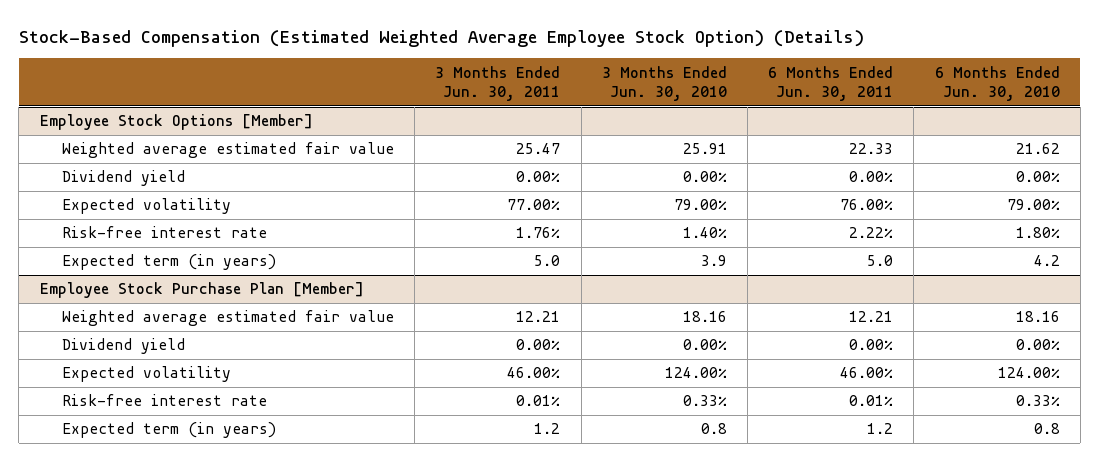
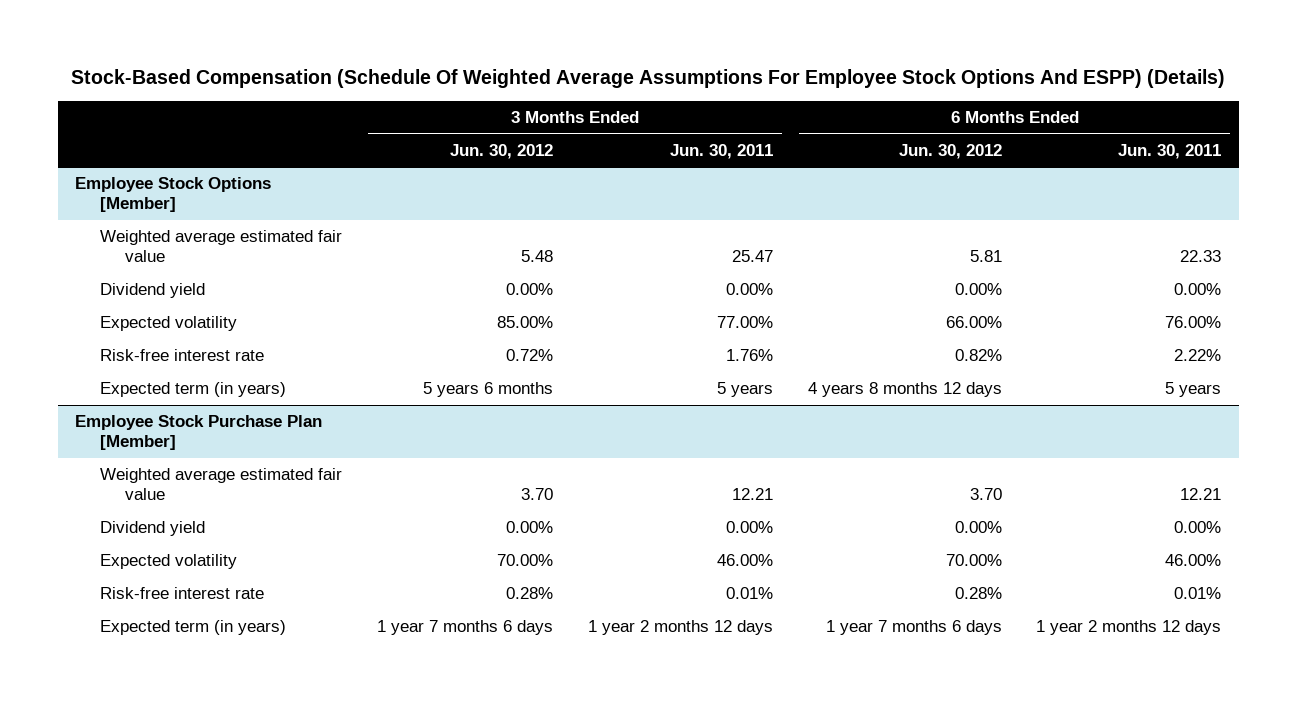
[18,29,864,47] Stock-Based Compensation (Estimated Weighted Average Employee Stock Option) (Details) -> [71,68,1226,88] Stock-Based Compensation (Schedule Of Weighted Average Assumptions For Employee Stock Options And ESPP) (Details)
[601,65,727,101] 3 Months Ended Jun. 30, 2010 -> none
[934,65,1060,101] 6 Months Ended Jun. 30, 2010 -> none
none -> [449,143,553,159] Jun. 30, 2012
none -> [898,143,1002,159] Jun. 30, 2012
[534,255,561,267] 5.0 -> [716,382,773,398] 5 years
[867,255,894,267] 5.0 -> [1165,382,1222,398] 5 years
[534,423,561,435] 1.2 -> [587,620,773,636] 1 year 2 months 12 days
[867,423,894,435] 1.2 -> [1036,620,1222,636] 1 year 2 months 12 days

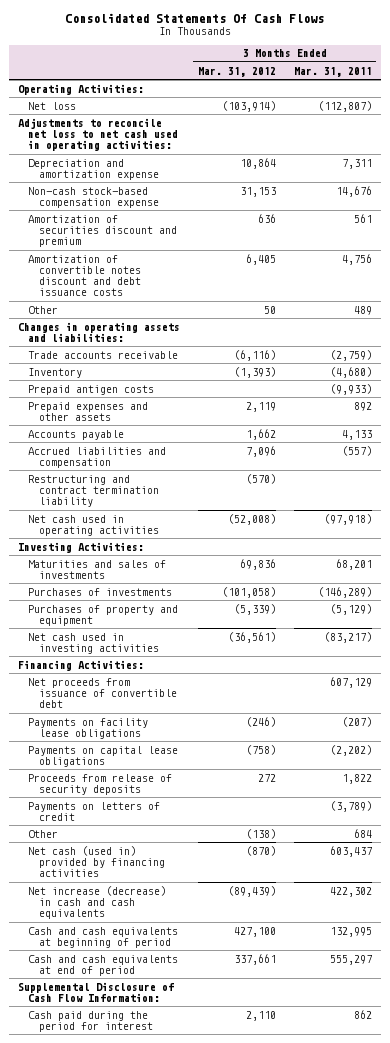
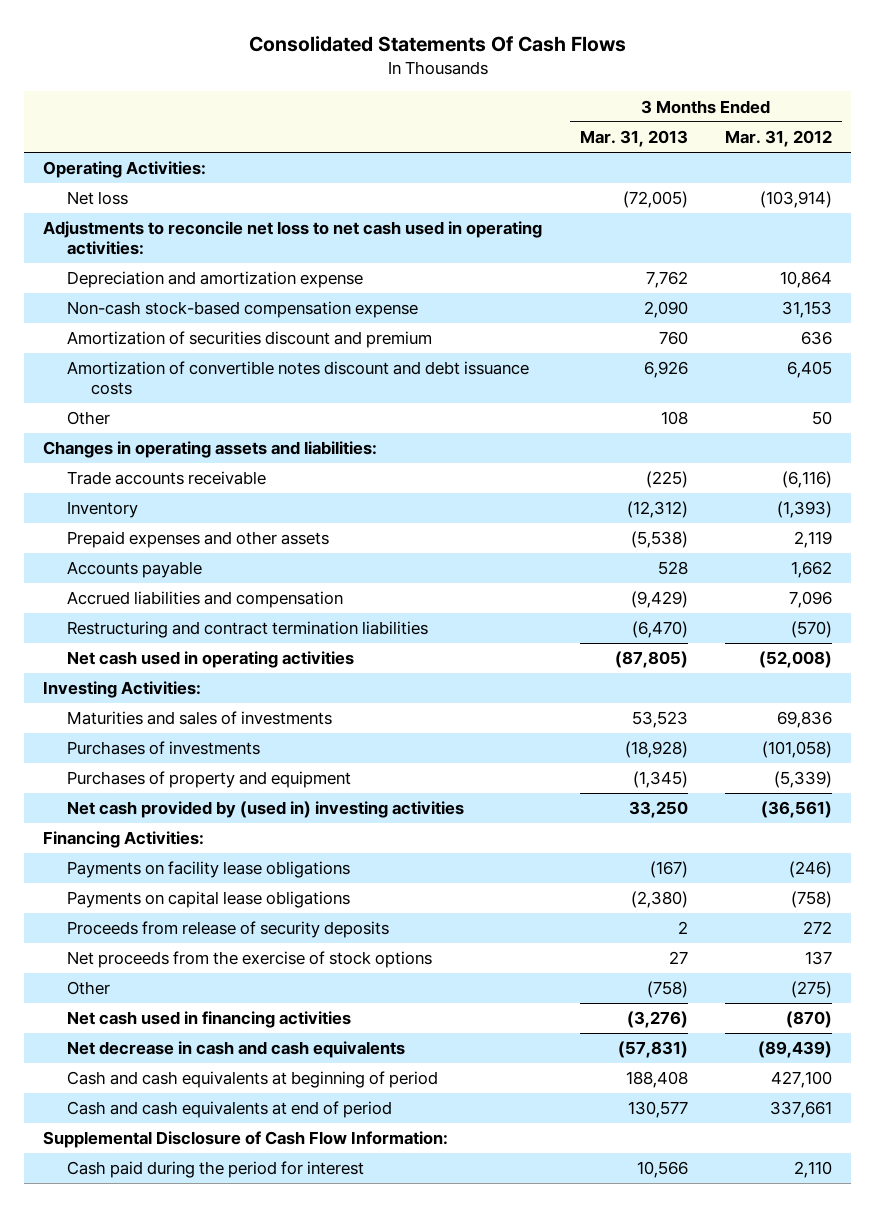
[293,66,372,77] Mar. 31, 2011 -> none
none -> [579,130,688,148] Mar. 31, 2013
[28,384,155,395] Prepaid antigen costs -> none
[28,474,159,508] Restructuring and contract termination liability -> [67,621,429,639] Restructuring and contract termination liabilities
[28,632,159,654] Net cash used in investing activities -> [67,801,465,819] Net cash provided by (used in) investing activities
[28,677,177,709] Net proceeds from issuance of convertible debt -> none
[28,801,161,821] Payments on letters of credit -> none
none -> [67,951,433,969] Net proceeds from the exercise of stock options
[245,828,276,839] (138) -> [791,981,833,999] (275)
[28,845,165,878] Net cash (used in) provided by financing activities -> [67,1011,352,1029] Net cash used in financing activities
[28,885,167,920] Net increase (decrease) in cash and cash equivalents -> [67,1041,406,1059] Net decrease in cash and cash equivalents

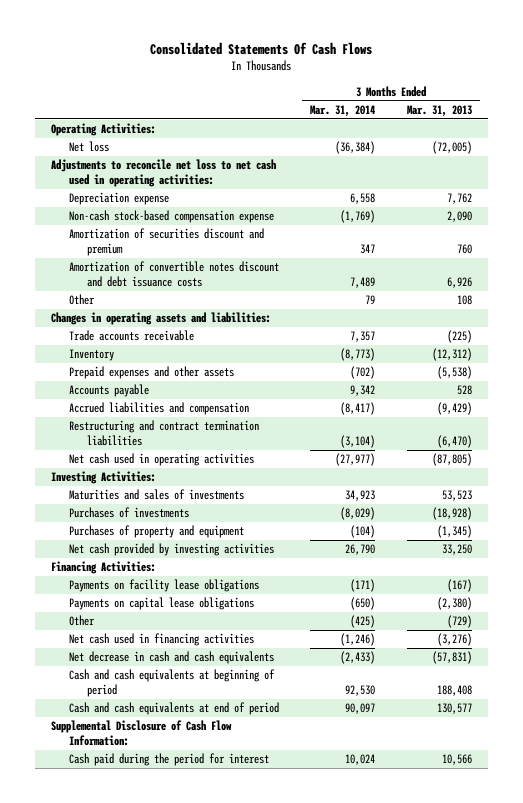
[725,130,833,148] Mar. 31, 2012 -> none
none -> [310,105,376,118] Mar. 31, 2014
[67,271,364,289] Depreciation and amortization expense -> [68,192,169,206] Depreciation expense
[67,801,465,819] Net cash provided by (used in) investing activities -> [68,543,274,557] Net cash provided by investing activities
[67,921,390,939] Proceeds from release of security deposits -> none
[67,951,433,969] Net proceeds from the exercise of stock options -> none
[646,981,688,999] (758) -> [446,615,472,629] (729)

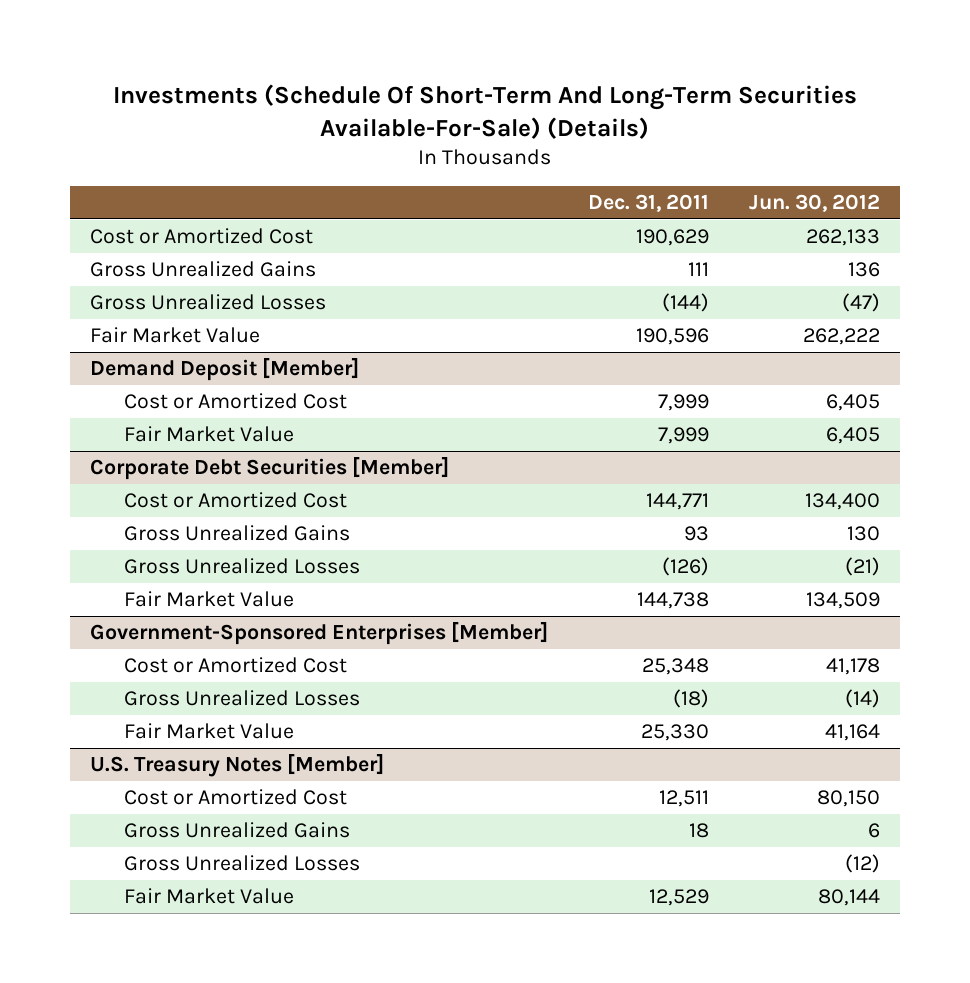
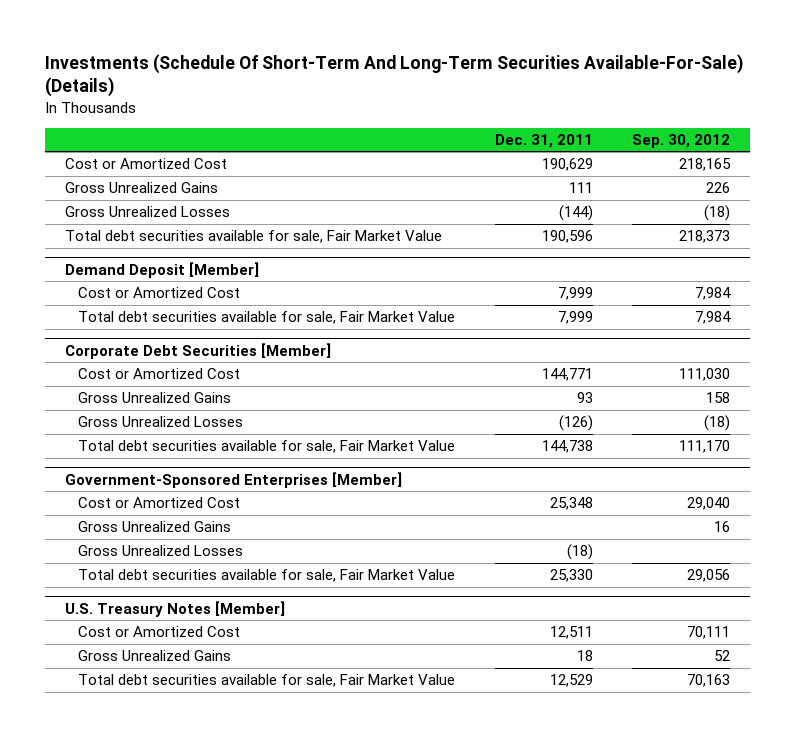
[748,193,880,212] Jun. 30, 2012 -> none
none -> [632,133,731,148] Sep. 30, 2012
[89,327,260,344] Fair Market Value -> [65,230,443,244] Total debt securities available for sale, Fair Market Value
[123,426,294,443] Fair Market Value -> [77,311,455,325] Total debt securities available for sale, Fair Market Value
[123,591,294,608] Fair Market Value -> [77,440,455,454] Total debt securities available for sale, Fair Market Value
none -> [77,521,231,533] Gross Unrealized Gains
[123,723,294,740] Fair Market Value -> [77,569,455,583] Total debt securities available for sale, Fair Market Value
[123,855,360,872] Gross Unrealized Losses -> none
[123,888,294,905] Fair Market Value -> [77,674,455,688] Total debt securities available for sale, Fair Market Value

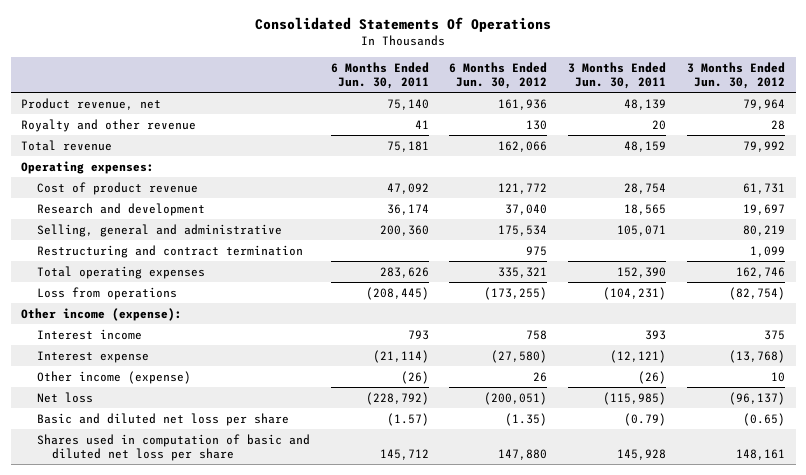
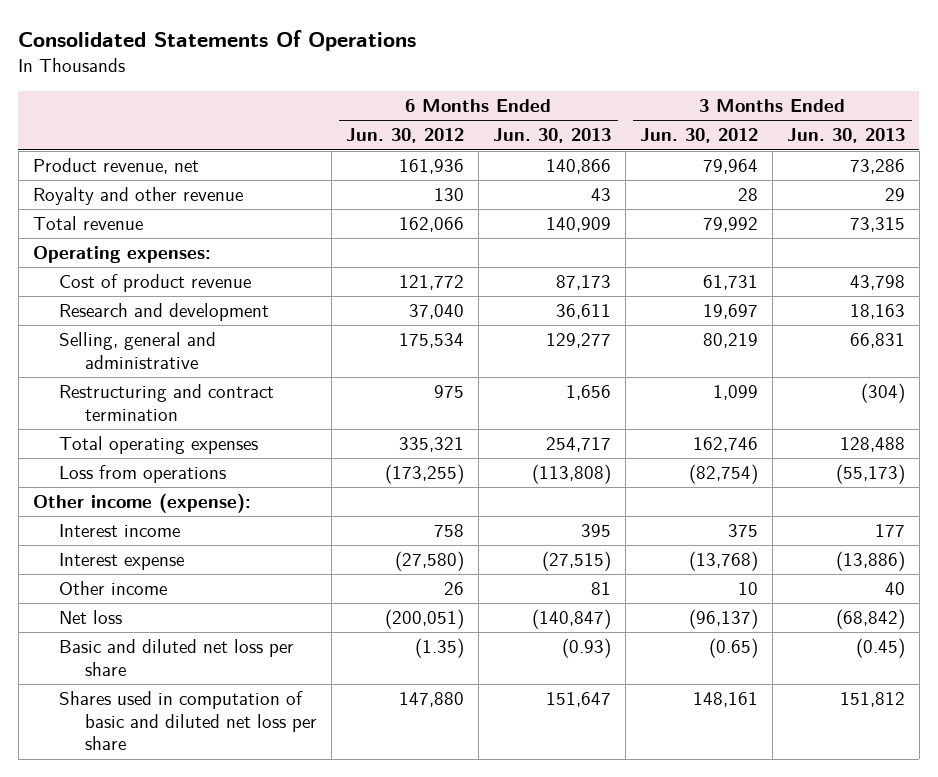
[330,61,429,90] 6 Months Ended Jun. 30, 2011 -> none
[568,61,667,90] 3 Months Ended Jun. 30, 2011 -> none
none -> [492,128,611,144] Jun. 30, 2013
none -> [786,128,905,144] Jun. 30, 2013
[36,370,191,384] Other income (expense) -> [58,581,167,596] Other income

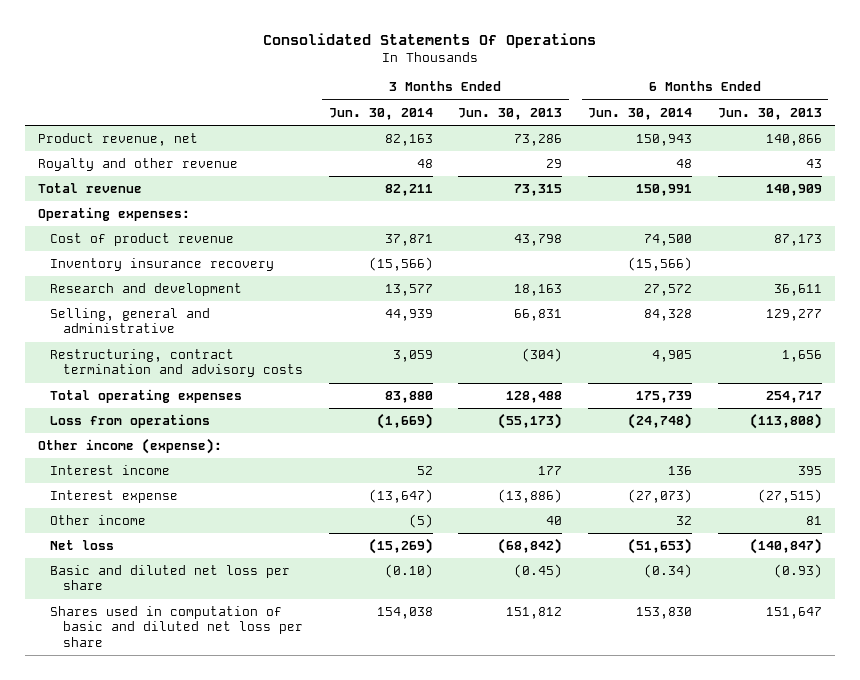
[345,128,464,144] Jun. 30, 2012 -> none
[639,128,758,144] Jun. 30, 2012 -> none
none -> [328,107,433,120] Jun. 30, 2014
none -> [588,107,693,120] Jun. 30, 2014
none -> [50,258,275,272] Inventory insurance recovery
[58,384,274,421] Restructuring and contract termination -> [50,349,303,378] Restructuring, contract termination and advisory costs

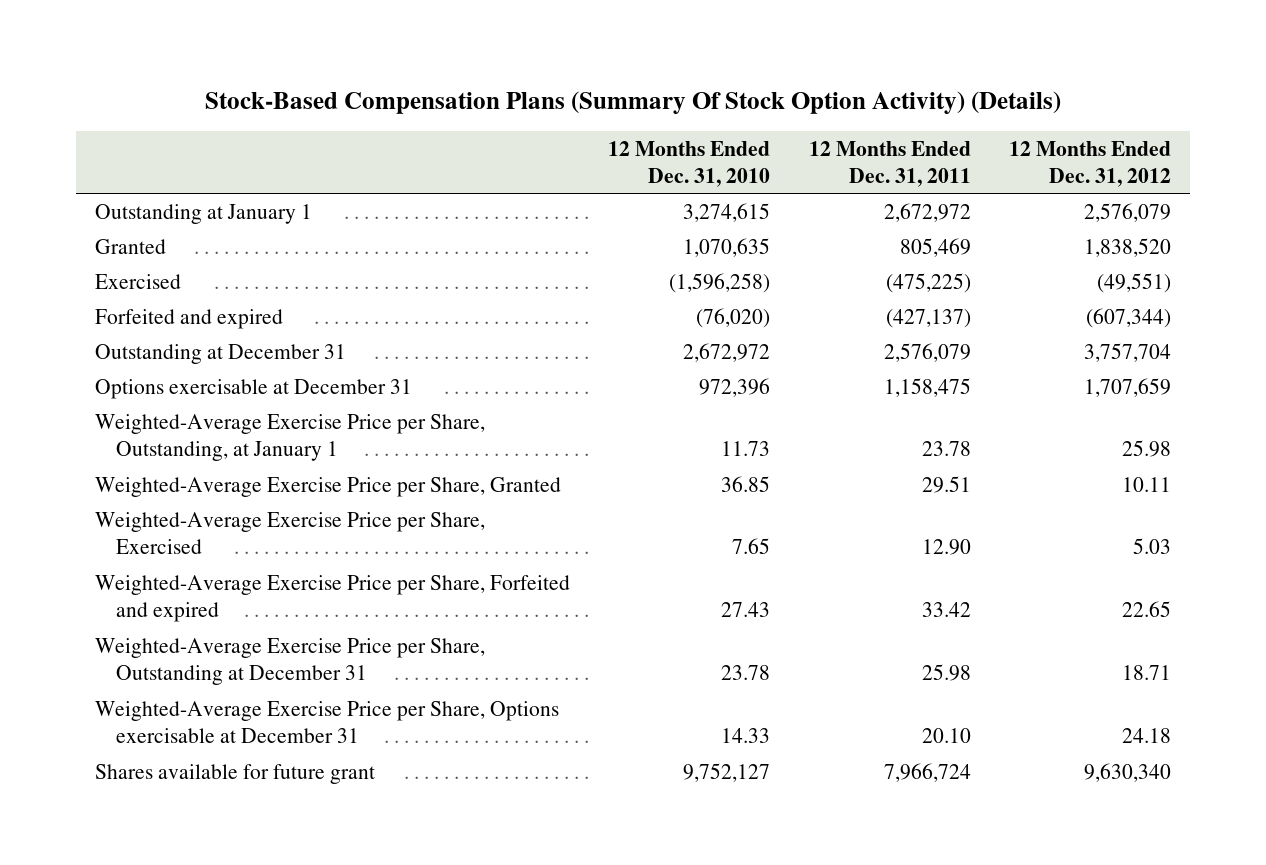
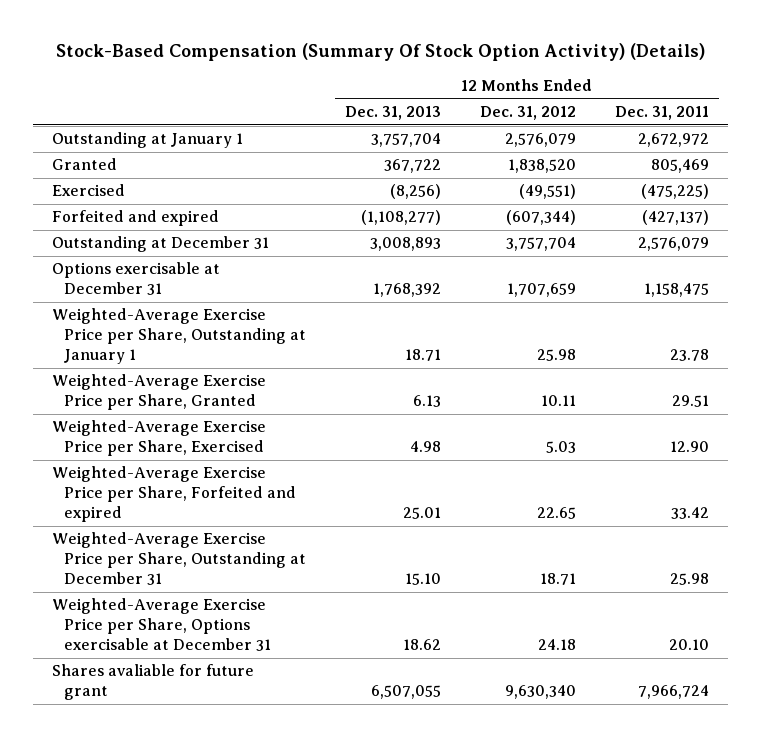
[204,91,1061,115] Stock-Based Compensation Plans (Summary Of Stock Option Activity) (Details) -> [55,43,705,62] Stock-Based Compensation (Summary Of Stock Option Activity) (Details)
[608,140,771,188] 12 Months Ended Dec. 31, 2010 -> none
none -> [345,106,442,121] Dec. 31, 2013
[94,413,485,462] Weighted-Average Exercise Price per Share, Outstanding, at January 1 -> [52,308,307,365] Weighted-Average Exercise Price per Share, Outstanding at January 1
[94,763,375,784] Shares available for future grant -> [52,664,255,701] Shares avaliable for future grant

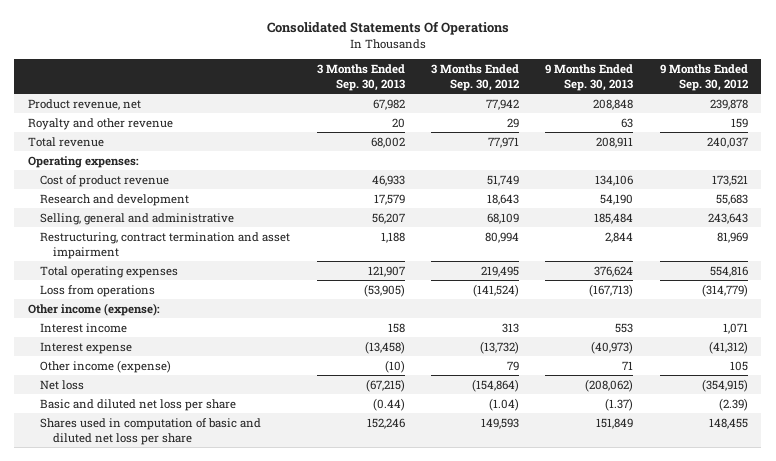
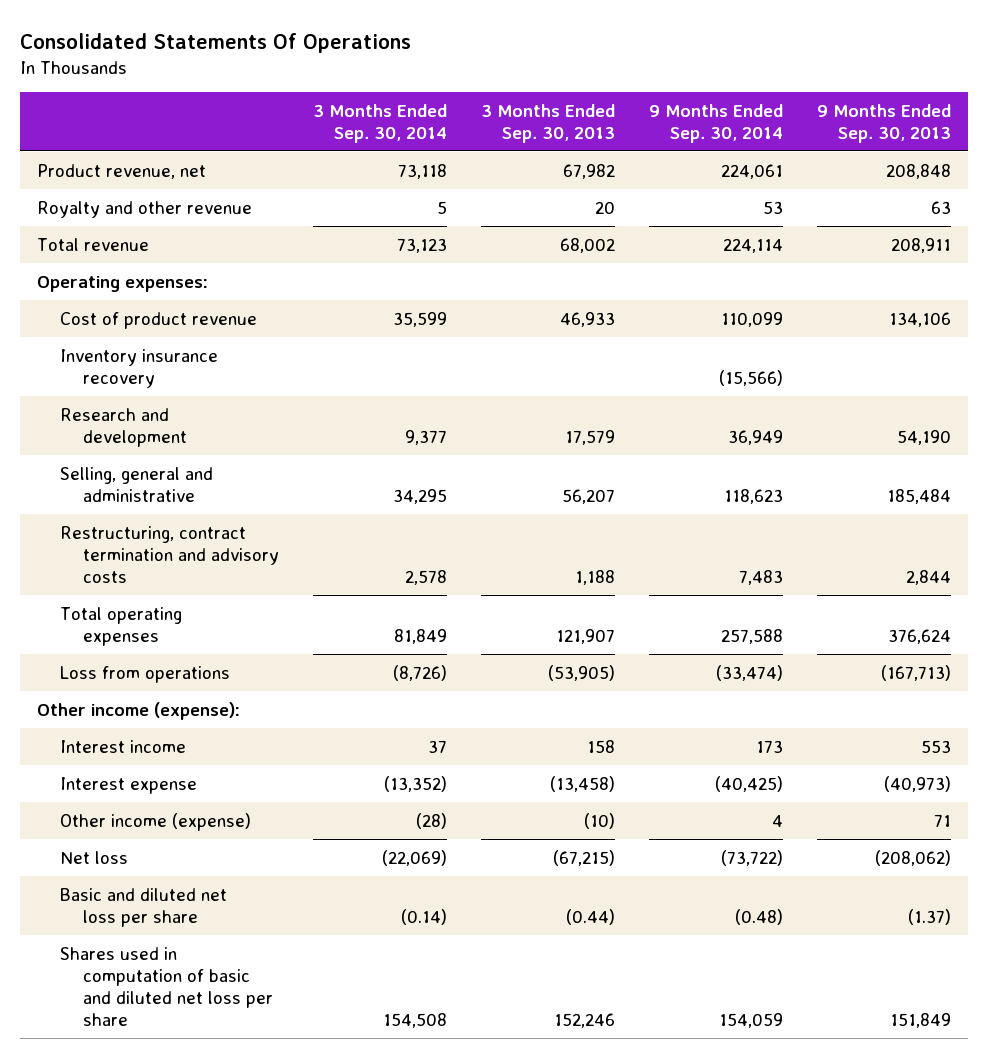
[431,64,520,91] 3 Months Ended Sep. 30, 2012 -> none
[659,64,748,91] 9 Months Ended Sep. 30, 2012 -> none
none -> [312,103,447,143] 3 Months Ended Sep. 30, 2014
none -> [648,103,783,143] 9 Months Ended Sep. 30, 2014
none -> [59,348,218,388] Inventory insurance recovery
[40,231,291,259] Restructuring, contract termination and asset impairment -> [59,525,279,583] Restructuring, contract termination and advisory costs

